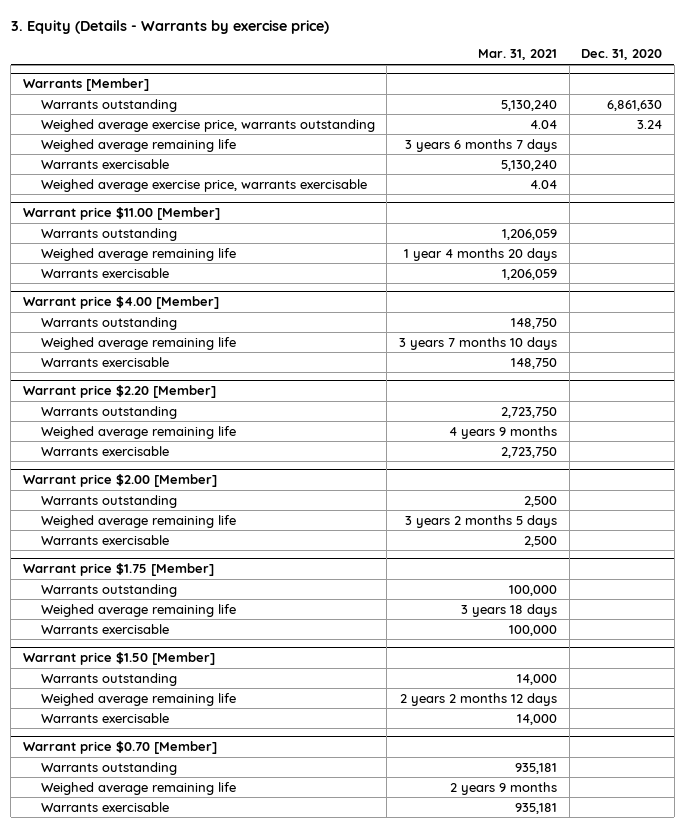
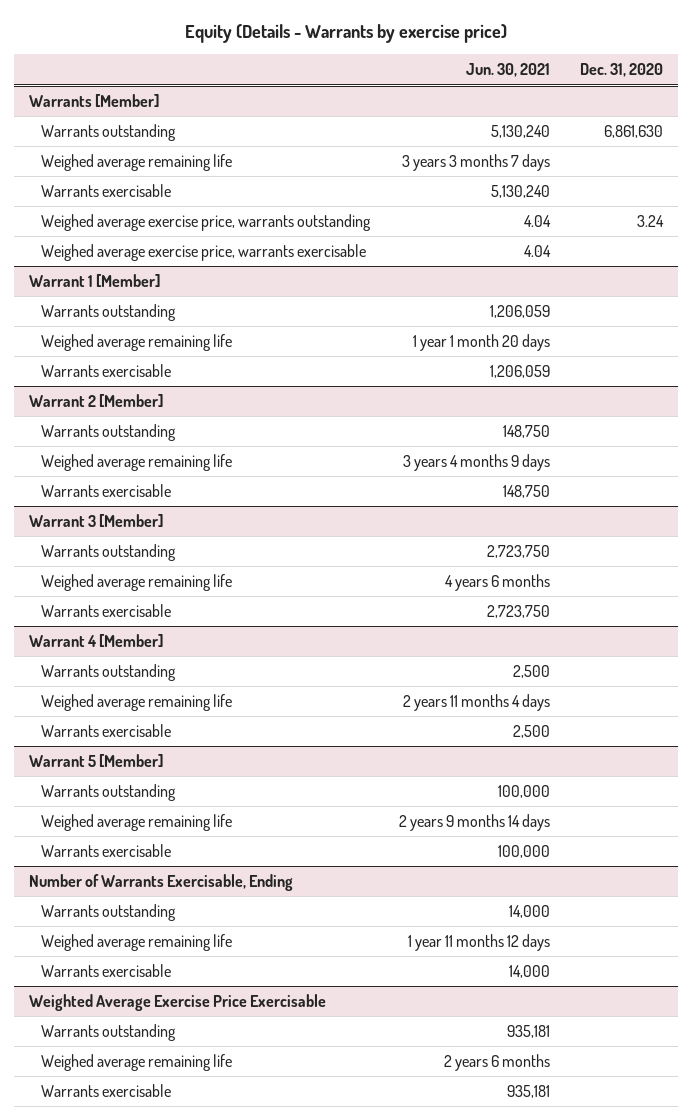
[10,19,329,34] 3. Equity (Details - Warrants by exercise price) -> [184,24,507,44] Equity (Details - Warrants by exercise price)
[478,49,558,61] Mar. 31, 2021 -> none
none -> [466,63,551,78] Jun. 30, 2021
[40,118,375,132] Weighed average exercise price, warrants outstanding -> [41,213,372,231] Weighed average exercise price, warrants outstanding
[23,206,221,220] Warrant price $11.00 [Member] -> [28,273,160,287] Warrant 1 [Member]
[23,295,220,309] Warrant price $4.00 [Member] -> [28,393,163,407] Warrant 2 [Member]
[23,384,217,398] Warrant price $2.20 [Member] -> [28,513,163,527] Warrant 3 [Member]
[23,473,218,487] Warrant price $2.00 [Member] -> [28,633,163,647] Warrant 4 [Member]
[23,562,215,576] Warrant price $1.75 [Member] -> [28,753,163,767] Warrant 5 [Member]
[23,651,216,665] Warrant price $1.50 [Member] -> [28,873,293,891] Number of Warrants Exercisable, Ending
[23,740,218,754] Warrant price $0.70 [Member] -> [28,993,326,1011] Weighted Average Exercise Price Exercisable

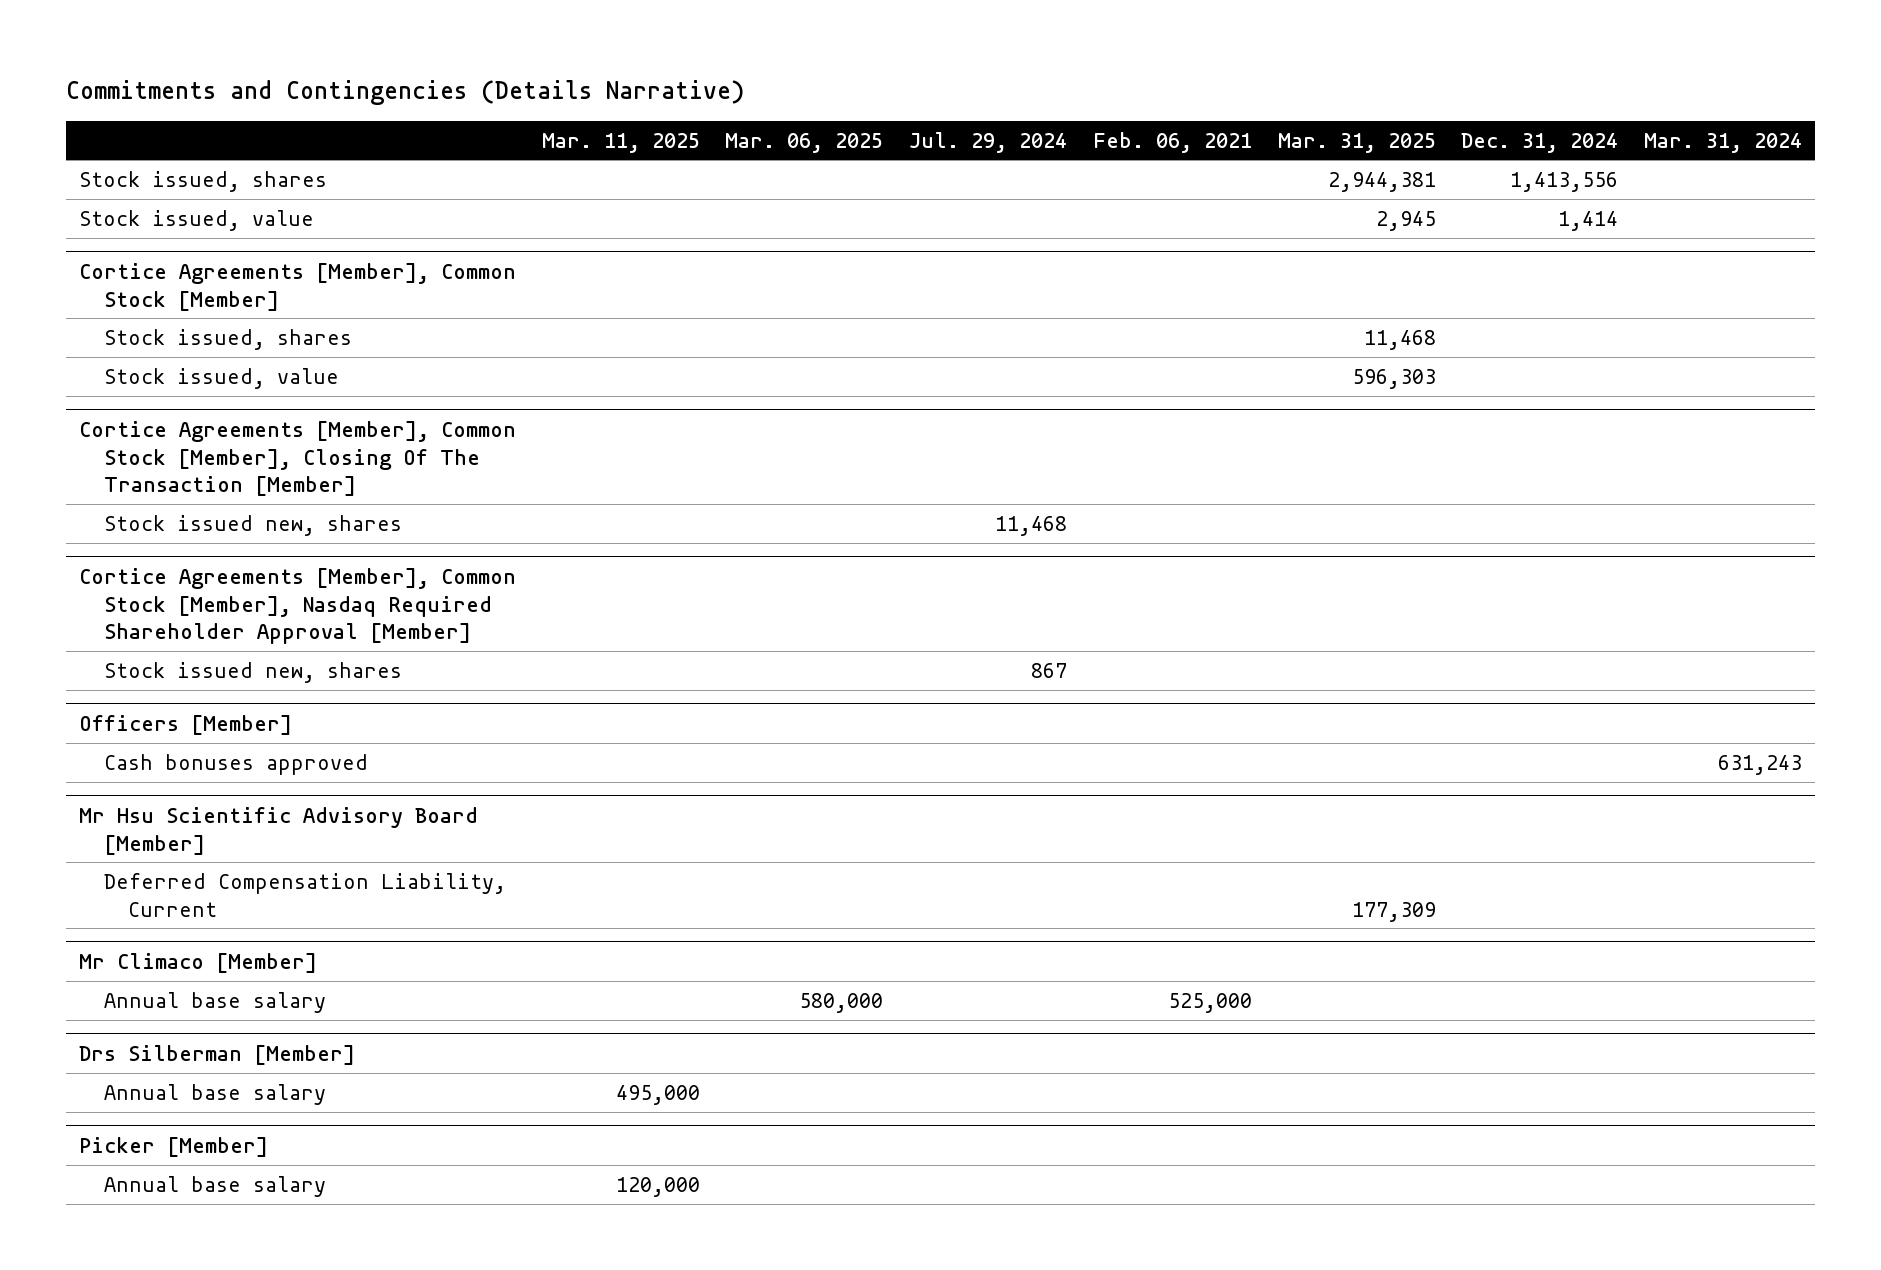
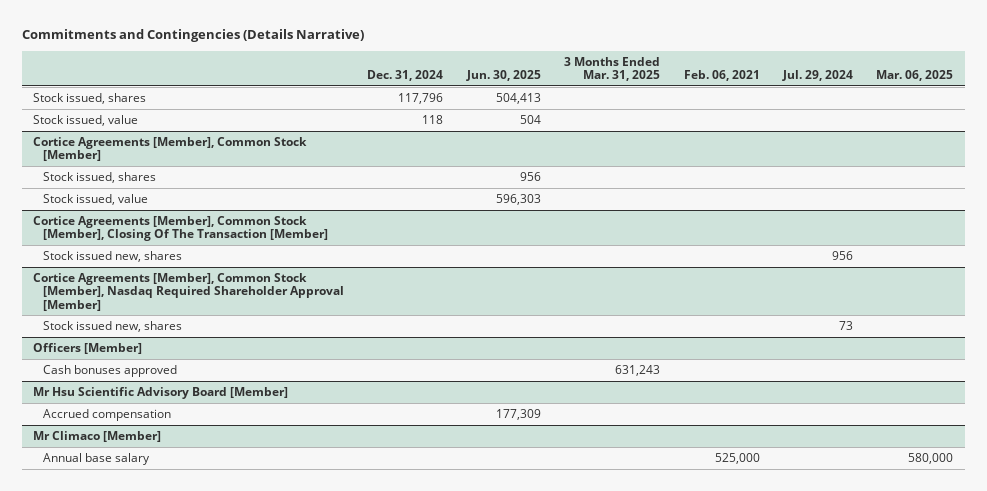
[541,132,700,153] Mar. 11, 2025 -> none
[1277,132,1436,153] Mar. 31, 2025 -> none
[1643,132,1802,153] Mar. 31, 2024 -> none
none -> [465,69,541,81] Jun. 30, 2025
none -> [564,56,661,81] 3 Months Ended Mar. 31, 2025
[1510,171,1619,192] 1,413,556 -> [398,92,444,104] 117,796
[1558,210,1619,231] 1,414 -> [422,114,444,124] 118
[995,515,1068,536] 11,468 -> [831,250,853,260] 956
[1031,662,1068,678] 867 -> [838,320,853,330] 73
[103,872,506,917] Deferred Compensation Liability, Current -> [43,408,172,421] Accrued compensation
[78,1044,355,1065] Drs Silberman [Member] -> none
[103,1083,326,1105] Annual base salary -> none
[78,1136,268,1157] Picker [Member] -> none
[103,1175,326,1197] Annual base salary -> none

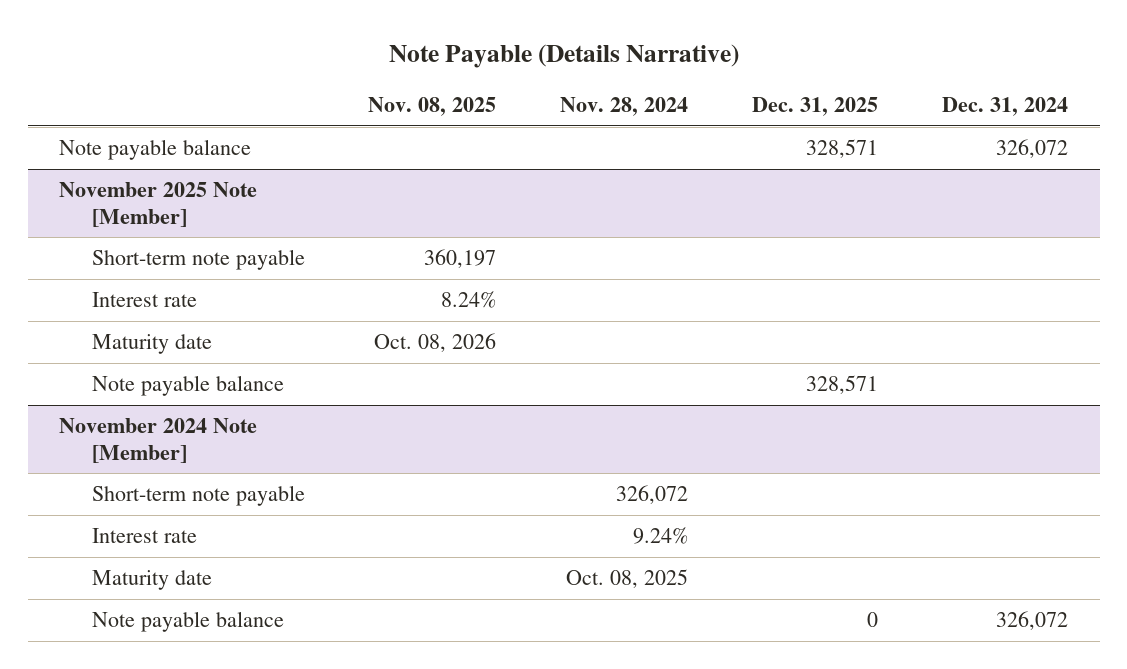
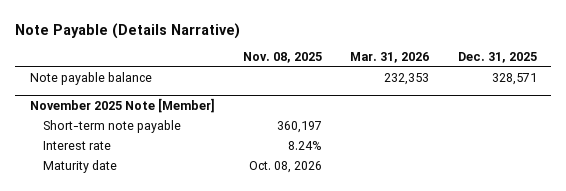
[560,96,689,116] Nov. 28, 2024 -> none
[941,96,1068,116] Dec. 31, 2024 -> none
none -> [350,52,430,64] Mar. 31, 2026
[91,375,284,397] Note payable balance -> none
[59,418,258,463] November 2024 Note [Member] -> none
[91,485,305,507] Short-term note payable -> none
[91,528,197,544] Interest rate -> none
[91,570,212,591] Maturity date -> none
[91,611,284,633] Note payable balance -> none

